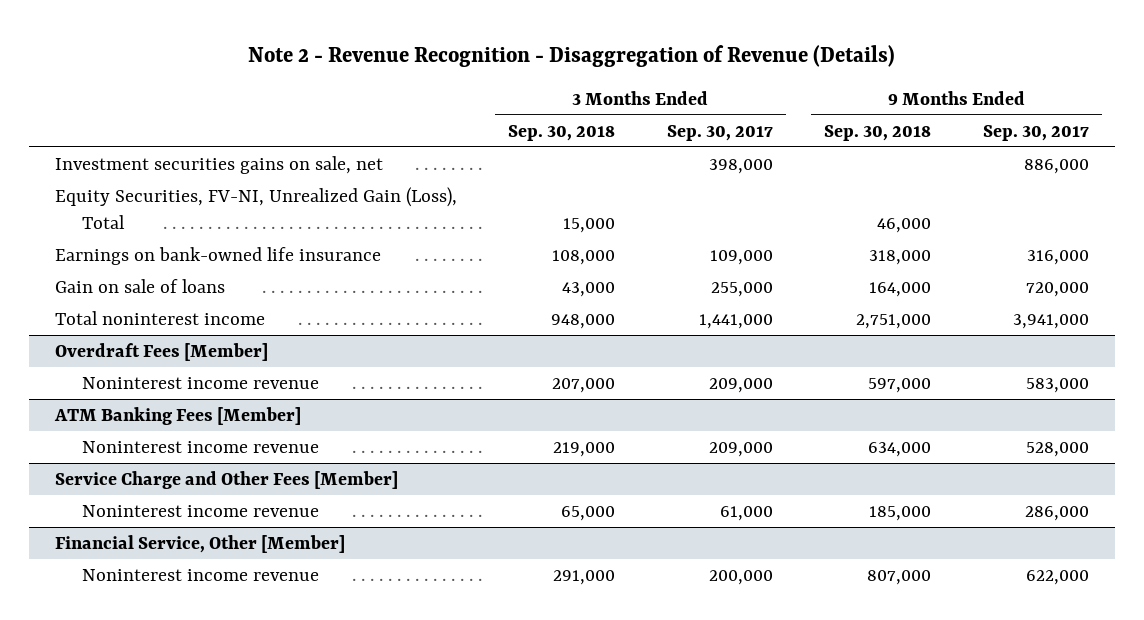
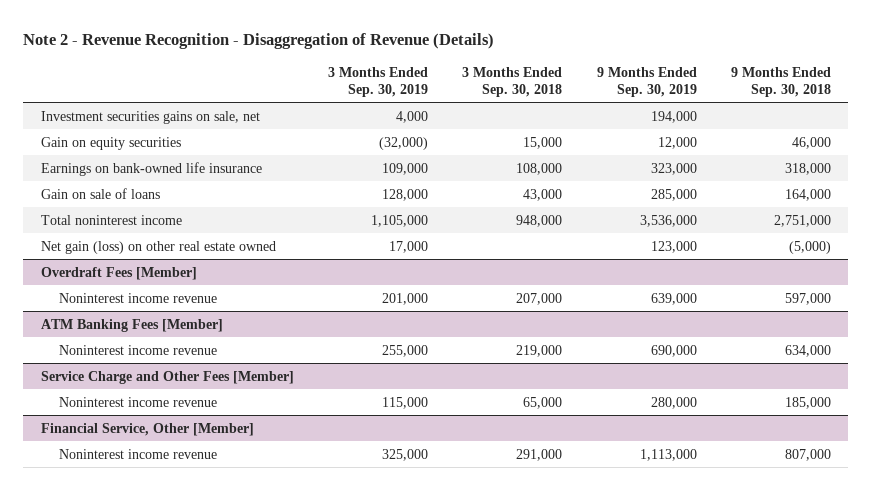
[666,124,773,141] Sep. 30, 2017 -> none
[982,124,1089,141] Sep. 30, 2017 -> none
none -> [328,67,429,97] 3 Months Ended Sep. 30, 2019
none -> [596,67,697,97] 9 Months Ended Sep. 30, 2019
[54,187,457,230] Equity Securities, FV-NI, Unrealized Gain (Loss), Total -> [40,136,181,150] Gain on equity securities
none -> [40,240,276,254] Net gain (loss) on other real estate owned

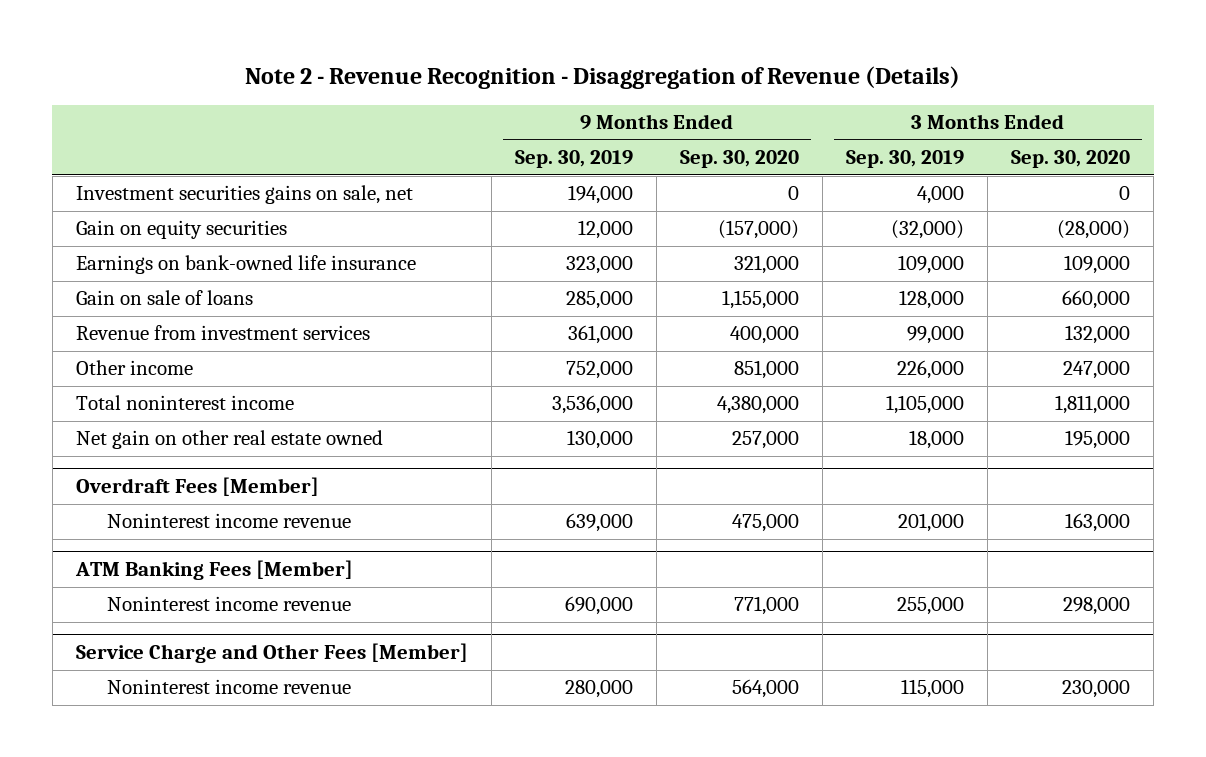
[462,67,563,97] 3 Months Ended Sep. 30, 2018 -> none
[731,67,832,97] 9 Months Ended Sep. 30, 2018 -> none
none -> [680,150,800,169] Sep. 30, 2020
none -> [1011,150,1131,169] Sep. 30, 2020
none -> [75,325,370,341] Revenue from investment services
none -> [75,360,193,376] Other income
[40,240,276,254] Net gain (loss) on other real estate owned -> [75,430,383,450] Net gain on other real estate owned
[389,240,429,253] 17,000 -> [909,430,965,450] 18,000
[650,240,697,253] 123,000 -> [566,430,633,450] 130,000
[40,422,254,436] Financial Service, Other [Member] -> none
[58,448,217,459] Noninterest income revenue -> none

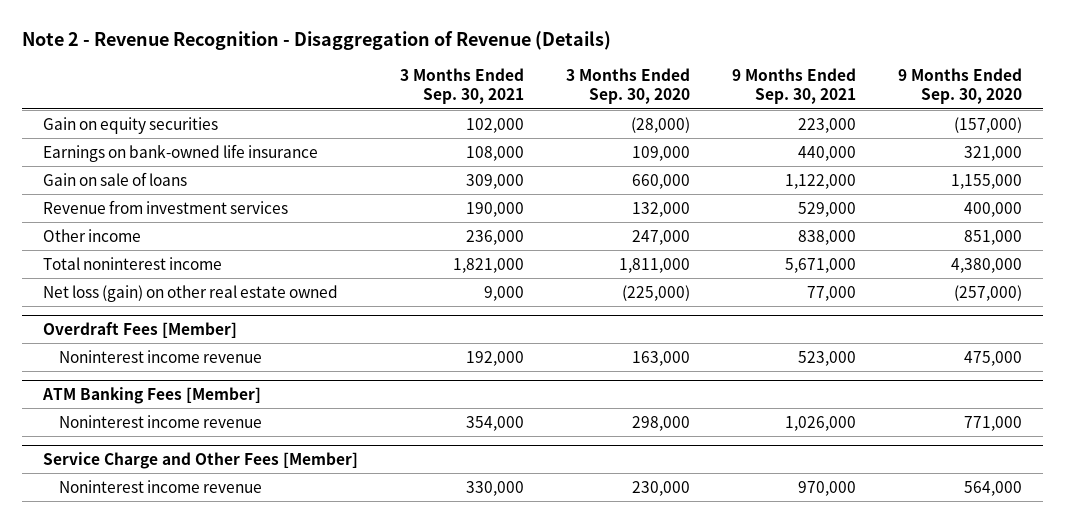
[514,150,633,169] Sep. 30, 2019 -> none
[846,150,965,169] Sep. 30, 2019 -> none
none -> [399,68,524,105] 3 Months Ended Sep. 30, 2021
none -> [731,68,856,105] 9 Months Ended Sep. 30, 2021
[75,185,413,205] Investment securities gains on sale, net -> none
[75,430,383,450] Net gain on other real estate owned -> [42,284,338,302] Net loss (gain) on other real estate owned
[732,431,800,450] 257,000 -> [953,284,1022,301] (257,000)
[1065,430,1131,450] 195,000 -> [621,284,690,301] (225,000)

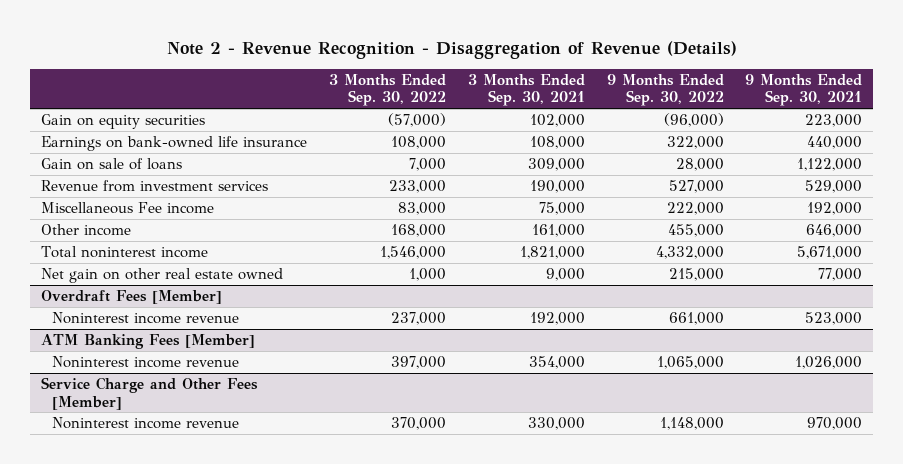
[565,68,690,105] 3 Months Ended Sep. 30, 2020 -> none
[897,68,1022,105] 9 Months Ended Sep. 30, 2020 -> none
none -> [328,73,446,107] 3 Months Ended Sep. 30, 2022
none -> [606,73,724,107] 9 Months Ended Sep. 30, 2022
none -> [41,202,215,215] Miscellaneous Fee income
[465,229,524,245] 236,000 -> [531,224,585,238] 161,000
[797,229,856,245] 838,000 -> [806,224,863,238] 646,000
[42,284,338,302] Net loss (gain) on other real estate owned -> [41,268,284,284] Net gain on other real estate owned

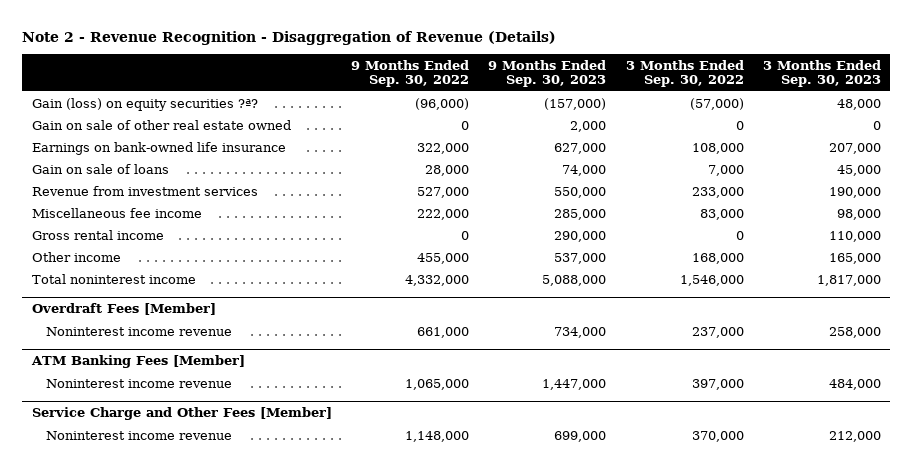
[467,73,585,107] 3 Months Ended Sep. 30, 2021 -> none
[745,73,863,107] 9 Months Ended Sep. 30, 2021 -> none
none -> [488,59,607,88] 9 Months Ended Sep. 30, 2023
none -> [762,59,881,88] 3 Months Ended Sep. 30, 2023
[41,114,206,130] Gain on equity securities -> [31,97,258,111] Gain (loss) on equity securities ?ª?
none -> [31,119,291,130] Gain on sale of other real estate owned
[41,202,215,215] Miscellaneous Fee income -> [31,207,202,218] Miscellaneous fee income
none -> [31,229,164,240] Gross rental income
[41,268,284,284] Net gain on other real estate owned -> none

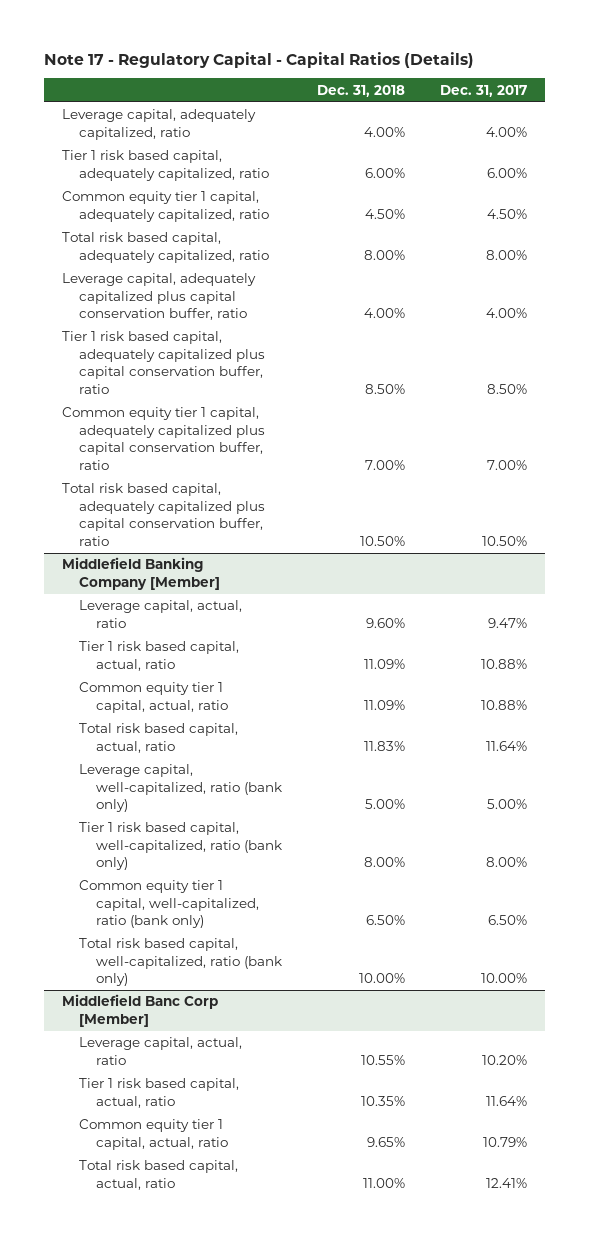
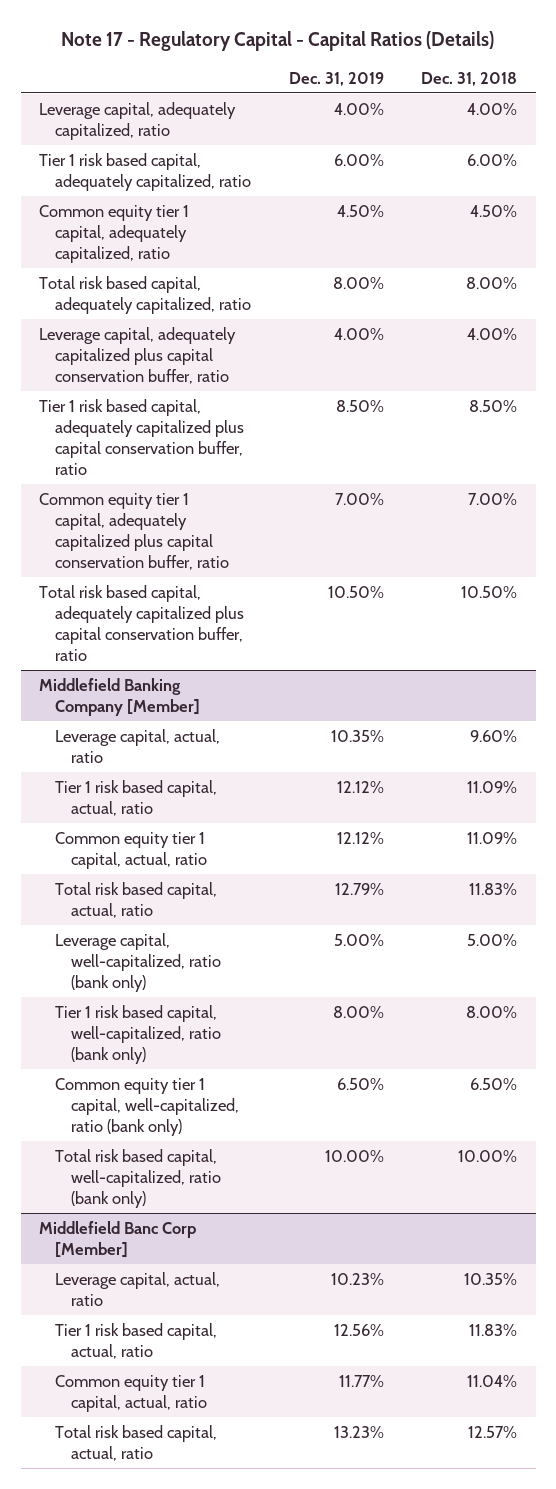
[440,84,528,97] Dec. 31, 2017 -> none
none -> [288,71,384,86] Dec. 31, 2019
[361,1054,406,1065] 10.55% -> [464,1272,518,1285] 10.35%
[361,1095,406,1106] 10.35% -> [469,1323,518,1336] 11.83%
[367,1136,406,1147] 9.65% -> [467,1374,518,1387] 11.04%
[363,1177,406,1188] 11.00% -> [468,1425,518,1438] 12.57%

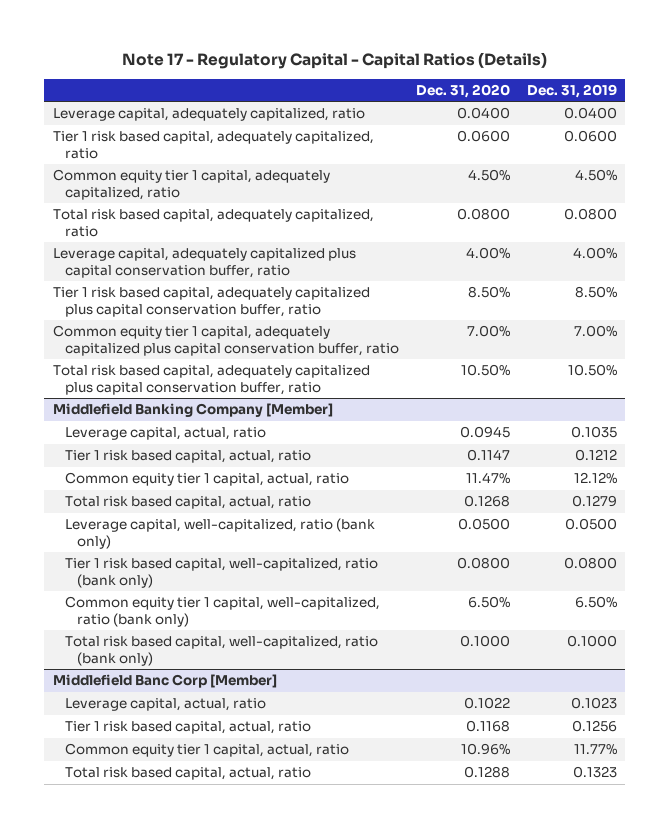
[421,71,518,86] Dec. 31, 2018 -> none
none -> [415,83,510,98] Dec. 31, 2020
[333,102,384,115] 4.00% -> [563,107,617,120] 0.0400
[333,153,384,166] 6.00% -> [563,130,617,143] 0.0600
[332,276,384,289] 8.00% -> [563,208,617,221] 0.0800
[330,729,384,742] 10.35% -> [570,426,617,439] 0.1035
[336,780,384,793] 12.12% -> [574,449,617,462] 0.1212
[334,882,384,895] 12.79% -> [571,495,617,508] 0.1279
[333,933,384,946] 5.00% -> [564,518,617,531] 0.0500
[332,1005,384,1018] 8.00% -> [563,557,617,570] 0.0800
[324,1149,384,1162] 10.00% -> [566,635,617,648] 0.1000
[330,1272,384,1285] 10.23% -> [570,697,617,710] 0.1023
[333,1323,384,1336] 12.56% -> [571,720,617,733] 0.1256
[333,1425,384,1438] 13.23% -> [572,766,617,779] 0.1323

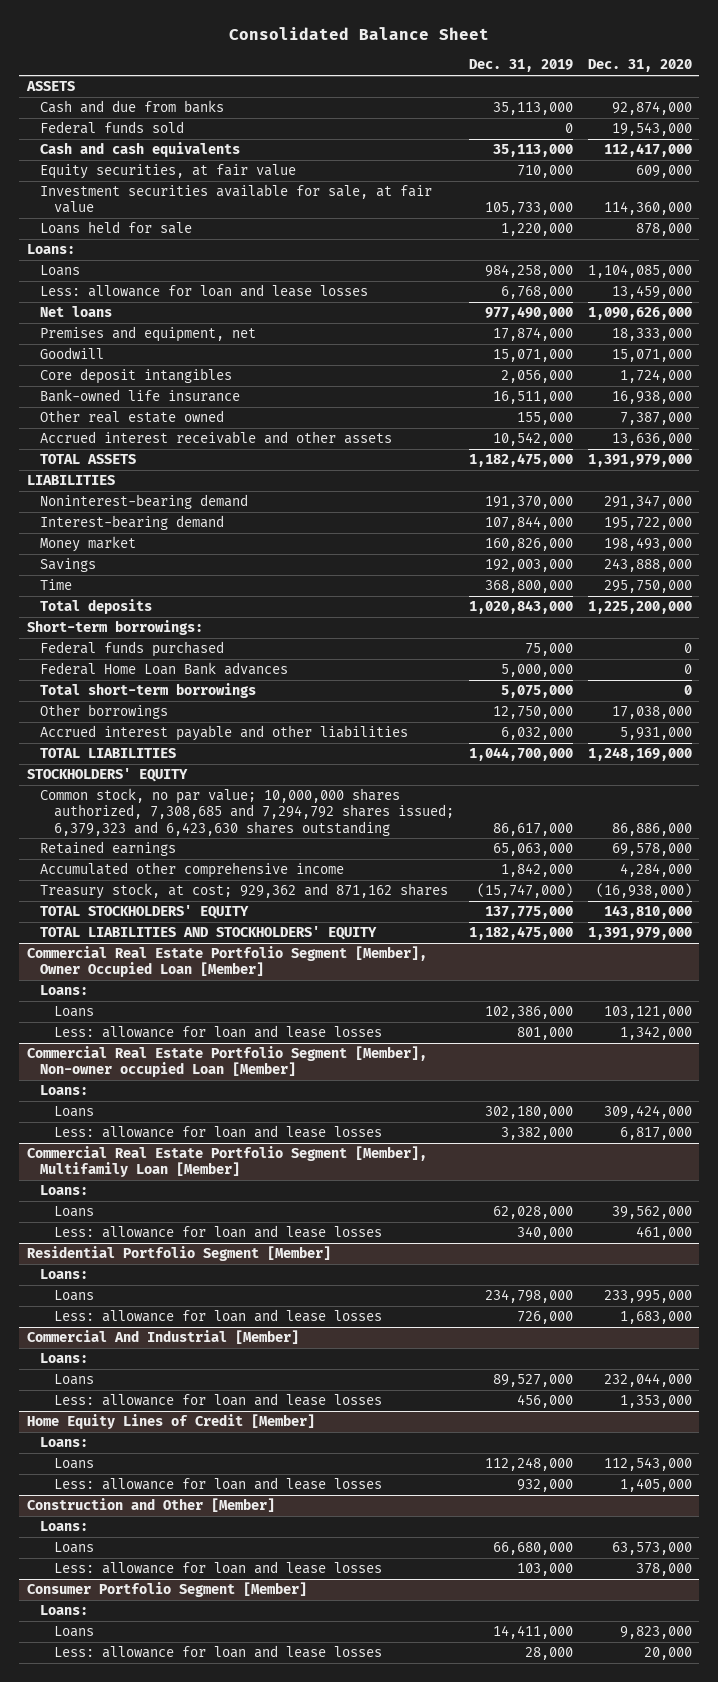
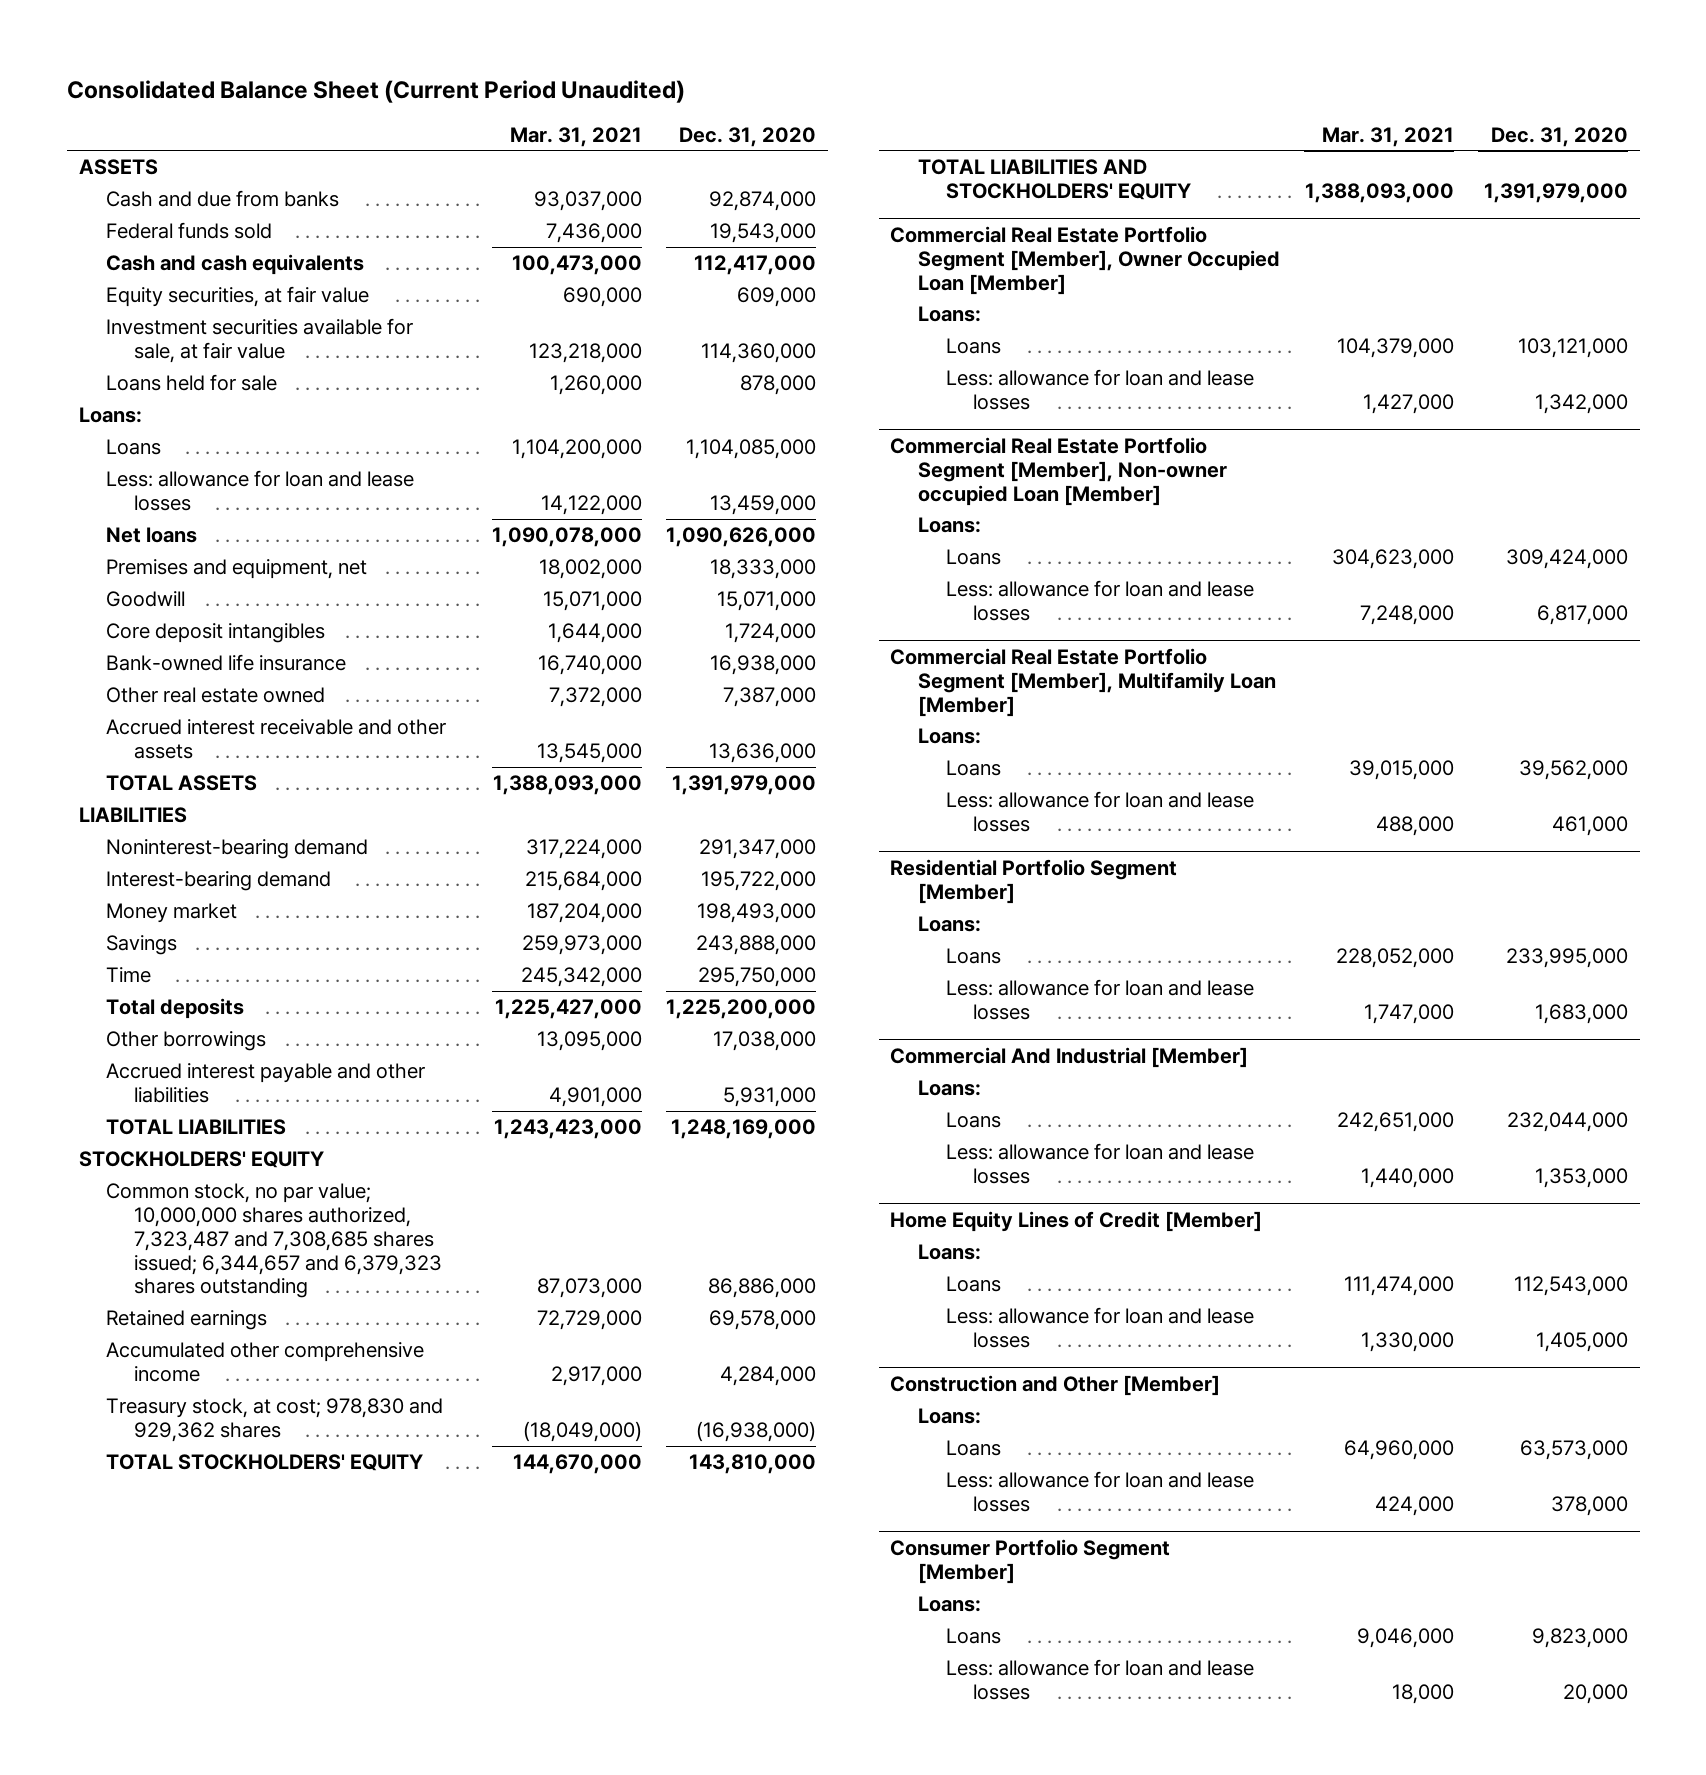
[229,27,490,41] Consolidated Balance Sheet -> [66,80,685,104] Consolidated Balance Sheet (Current Period Unaudited)
[468,59,573,73] Dec. 31, 2019 -> none
none -> [509,126,642,147] Mar. 31, 2021
[26,620,203,636] Short-term borrowings: -> none
[40,641,225,658] Federal funds purchased -> none
[40,662,289,676] Federal Home Loan Bank advances -> none
[40,683,257,699] Total short-term borrowings -> none
[40,788,454,836] Common stock, no par value; 10,000,000 shares authorized, 7,308,685 and 7,294,792 shares issued; 6,379,323 and 6,423,630 shares outstanding -> [106,1183,442,1299] Common stock, no par value; 10,000,000 shares authorized, 7,323,487 and 7,308,685 shares issued; 6,344,657 and 6,379,323 shares outstanding
[40,883,449,900] Treasury stock, at cost; 929,362 and 871,162 shares -> [106,1398,444,1442] Treasury stock, at cost; 978,830 and 929,362 shares

